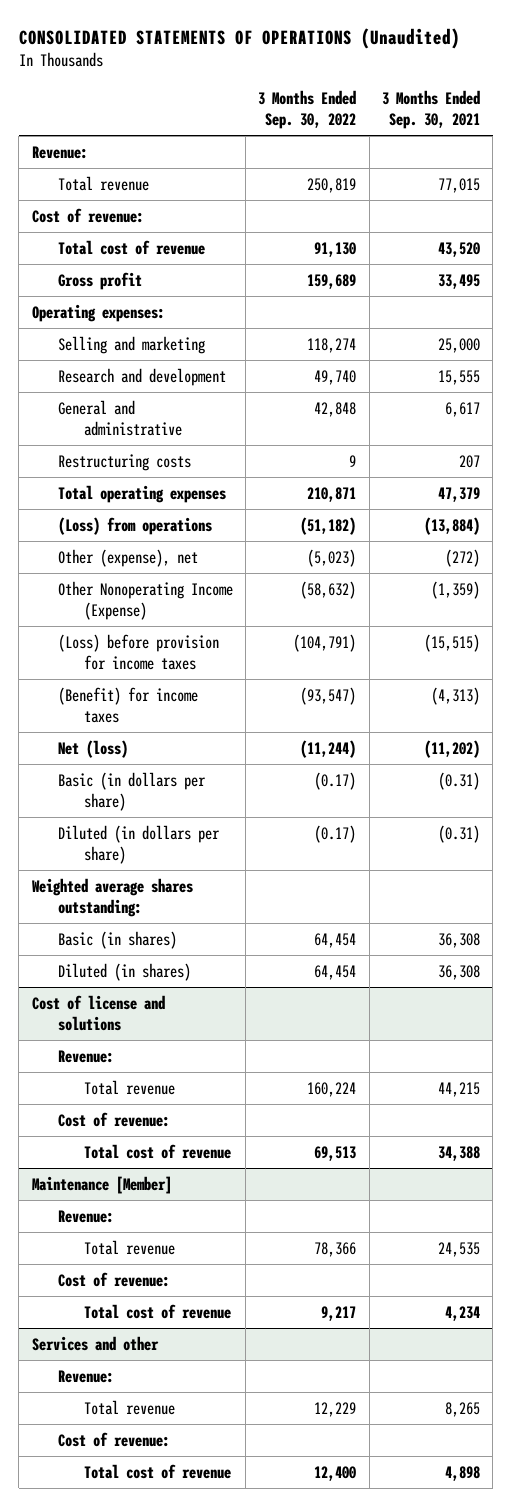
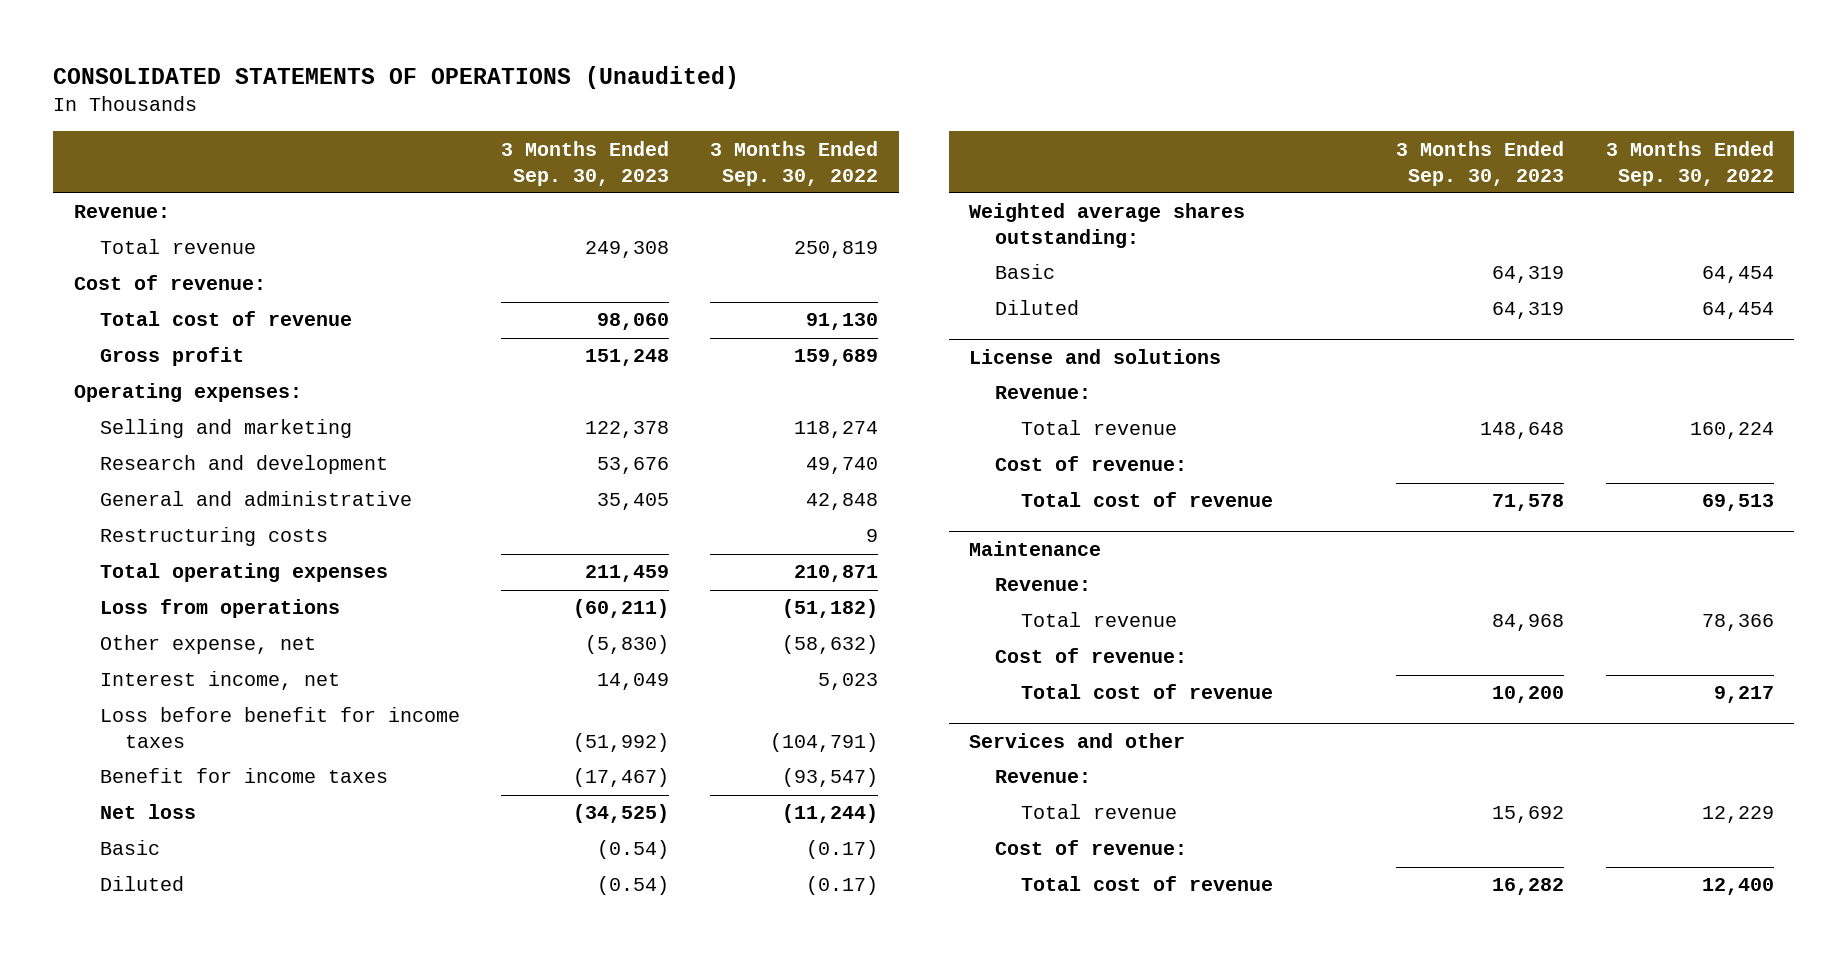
[381,90,480,129] 3 Months Ended Sep. 30, 2021 -> none
none -> [500,140,669,186] 3 Months Ended Sep. 30, 2023
[57,580,233,620] Other Nonoperating Income (Expense) -> none
[57,516,212,535] (Loss) from operations -> [99,599,340,619] Loss from operations
[57,548,198,567] Other (expense), net -> [99,635,316,655] Other expense, net
[307,548,357,567] (5,023) -> [782,635,879,655] (58,632)
none -> [99,671,340,691] Interest income, net
[57,633,219,670] (Loss) before provision for income taxes -> [99,707,460,749] Loss before benefit for income taxes
[57,686,198,723] (Benefit) for income taxes -> [99,768,388,784] Benefit for income taxes
[57,739,128,758] Net (loss) -> [99,804,196,820] Net loss
[57,771,206,811] Basic (in dollars per share) -> [99,840,160,856] Basic
[57,824,220,864] Diluted (in dollars per share) -> [99,876,184,892] Diluted
[57,930,177,949] Basic (in shares) -> [995,264,1056,280] Basic
[57,962,191,981] Diluted (in shares) -> [995,300,1080,316] Diluted
[31,994,165,1031] Cost of license and solutions -> [969,349,1222,365] License and solutions
[31,1175,172,1194] Maintenance [Member] -> [969,541,1102,557] Maintenance

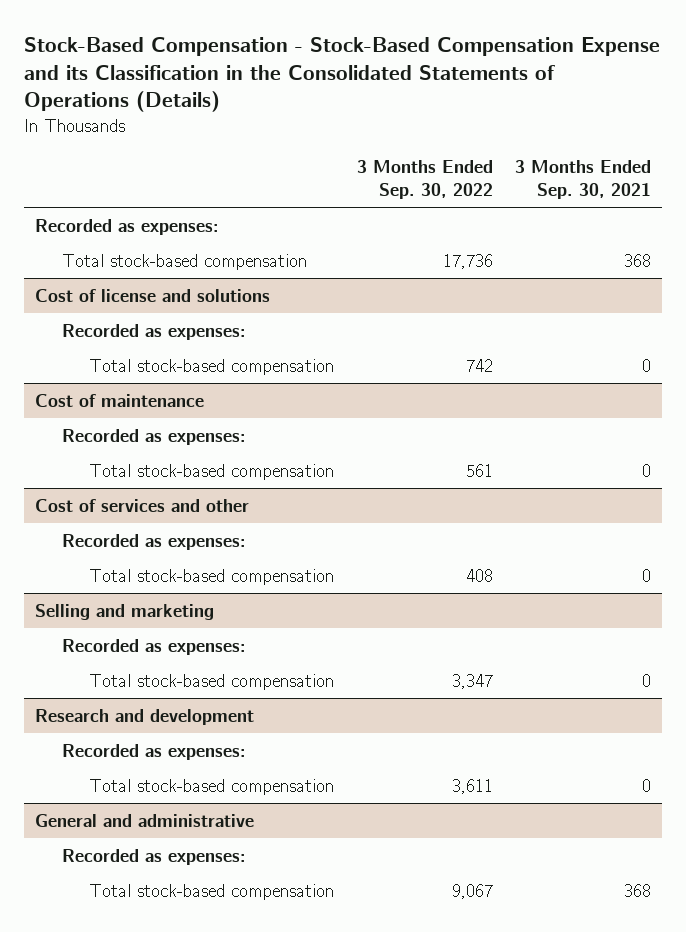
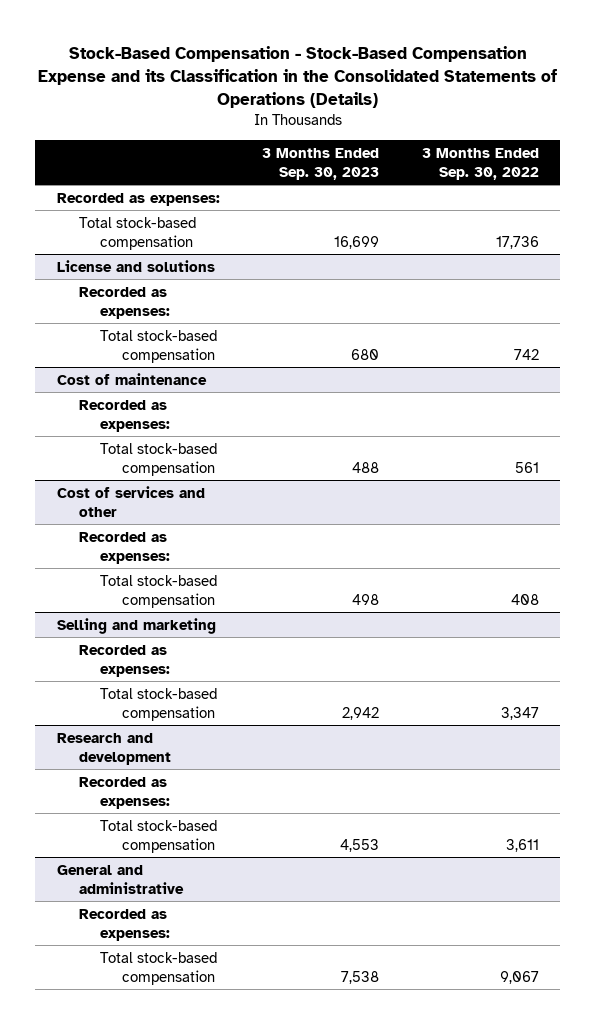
[514,160,651,199] 3 Months Ended Sep. 30, 2021 -> none
none -> [262,147,380,180] 3 Months Ended Sep. 30, 2023
[35,288,271,302] Cost of license and solutions -> [56,259,215,272] License and solutions

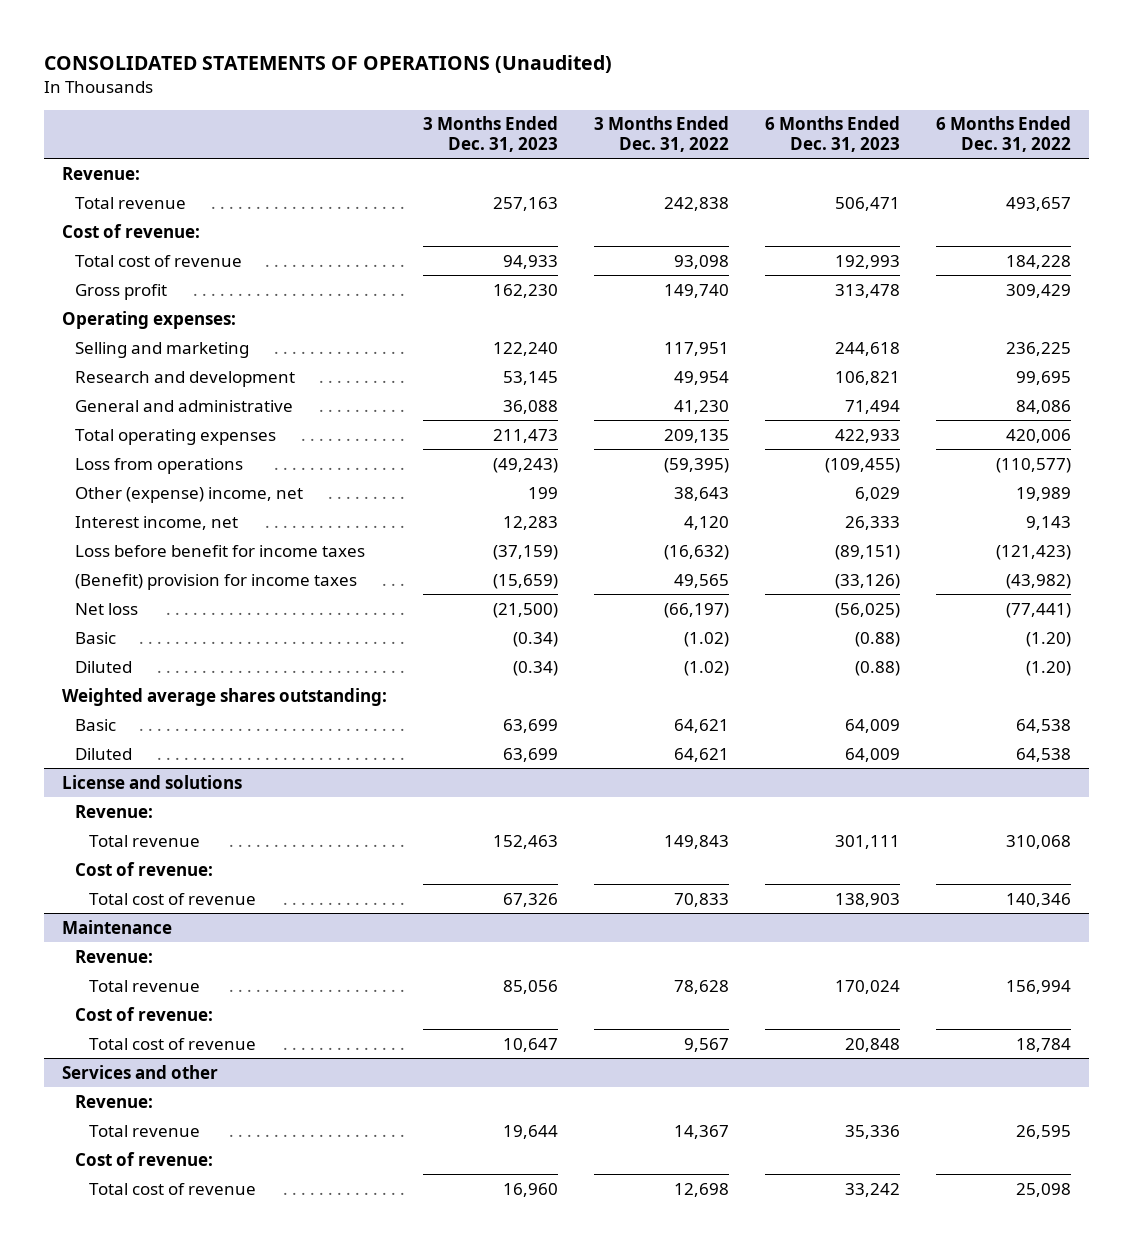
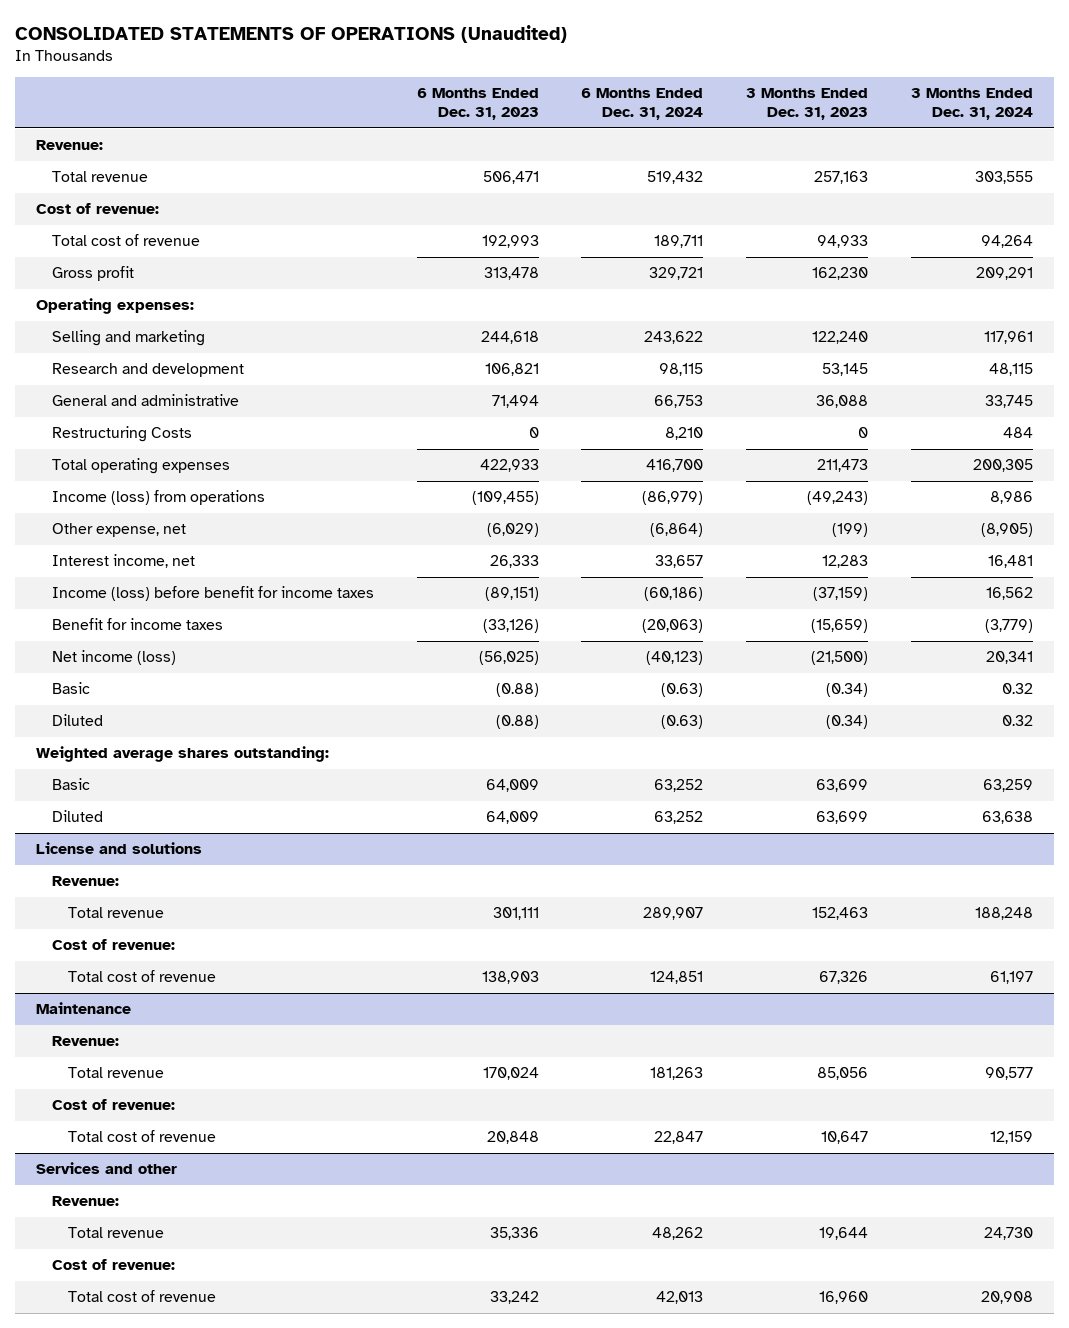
[593,116,729,153] 3 Months Ended Dec. 31, 2022 -> none
[935,116,1071,153] 6 Months Ended Dec. 31, 2022 -> none
none -> [581,88,704,121] 6 Months Ended Dec. 31, 2024
none -> [910,88,1033,121] 3 Months Ended Dec. 31, 2024
none -> [52,426,193,443] Restructuring Costs
[75,457,244,474] Loss from operations -> [52,490,266,506] Income (loss) from operations
[75,486,304,503] Other (expense) income, net -> [52,523,187,538] Other expense, net
[527,486,558,499] 199 -> [832,523,869,538] (199)
[854,486,900,501] 6,029 -> [486,523,539,538] (6,029)
[75,544,366,557] Loss before benefit for income taxes -> [52,586,375,602] Income (loss) before benefit for income taxes
[75,573,358,590] (Benefit) provision for income taxes -> [52,618,224,631] Benefit for income taxes
[75,602,139,615] Net loss -> [52,650,177,666] Net income (loss)

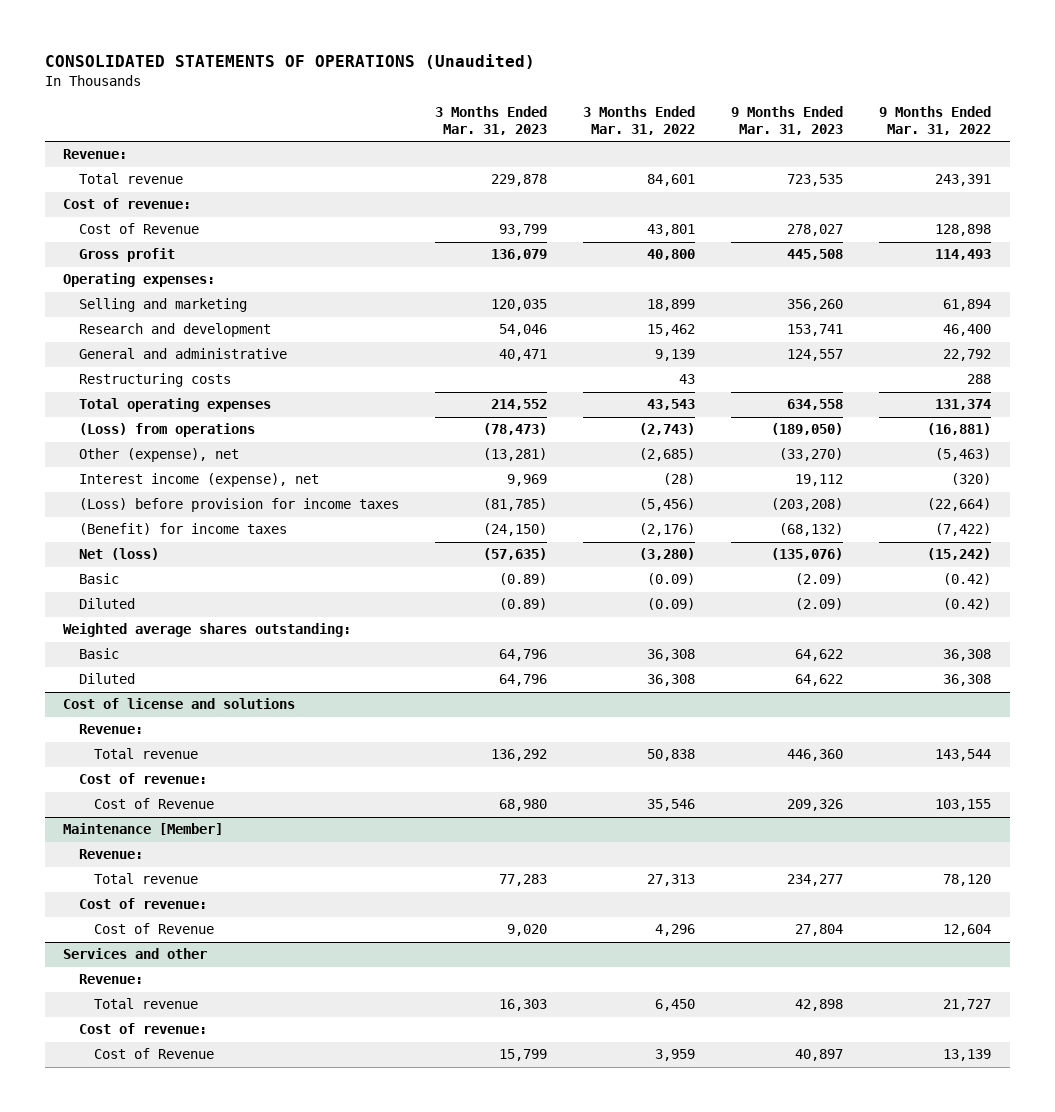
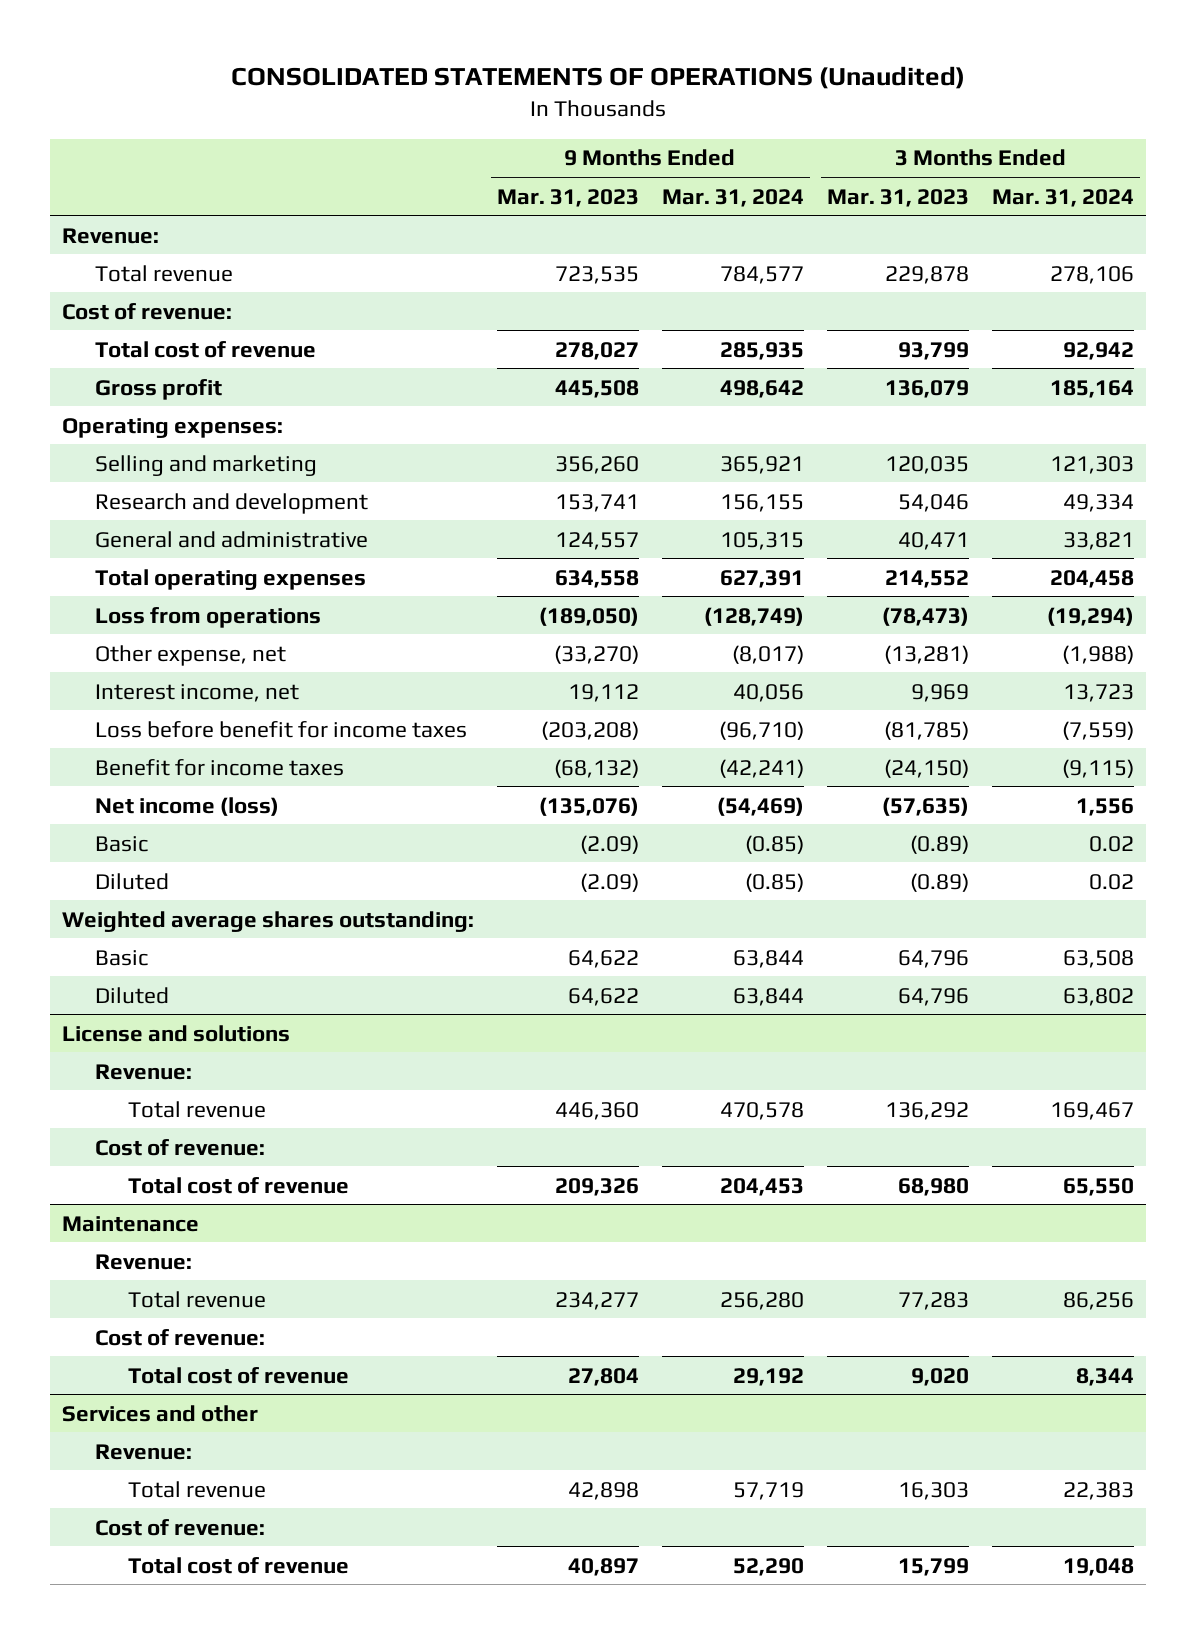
[583,106,696,135] 3 Months Ended Mar. 31, 2022 -> none
[879,106,992,135] 9 Months Ended Mar. 31, 2022 -> none
none -> [661,188,804,207] Mar. 31, 2024
none -> [992,188,1135,207] Mar. 31, 2024
[78,223,199,235] Cost of Revenue -> [94,340,316,358] Total cost of revenue
[78,373,231,388] Restructuring costs -> none
[78,473,319,488] Interest income (expense), net -> none
[78,423,255,438] (Loss) from operations -> [94,606,321,628] Loss from operations
none -> [94,644,286,666] Other expense, net
[78,448,239,463] Other (expense), net -> [94,683,299,702] Interest income, net
[482,448,547,462] (13,281) -> [911,683,970,702] 9,969
[779,448,844,462] (33,270) -> [567,683,639,702] 19,112
[78,498,399,513] (Loss) before provision for income taxes -> [94,720,467,738] Loss before benefit for income taxes
[78,523,287,536] (Benefit) for income taxes -> [94,758,344,776] Benefit for income taxes
[78,548,159,561] Net (loss) -> [94,796,279,816] Net income (loss)
[63,698,296,710] Cost of license and solutions -> [61,1024,290,1042] License and solutions
[93,798,214,810] Cost of Revenue -> [127,1176,349,1194] Total cost of revenue
[63,823,224,836] Maintenance [Member] -> [61,1215,199,1232] Maintenance
[93,923,214,935] Cost of Revenue -> [127,1366,349,1384] Total cost of revenue
[93,1048,214,1060] Cost of Revenue -> [127,1556,349,1574] Total cost of revenue

